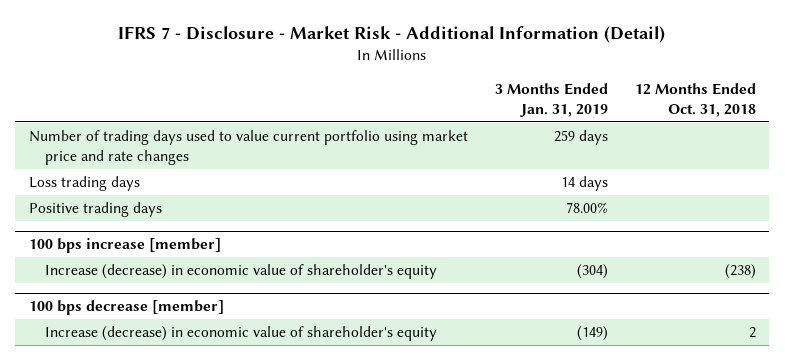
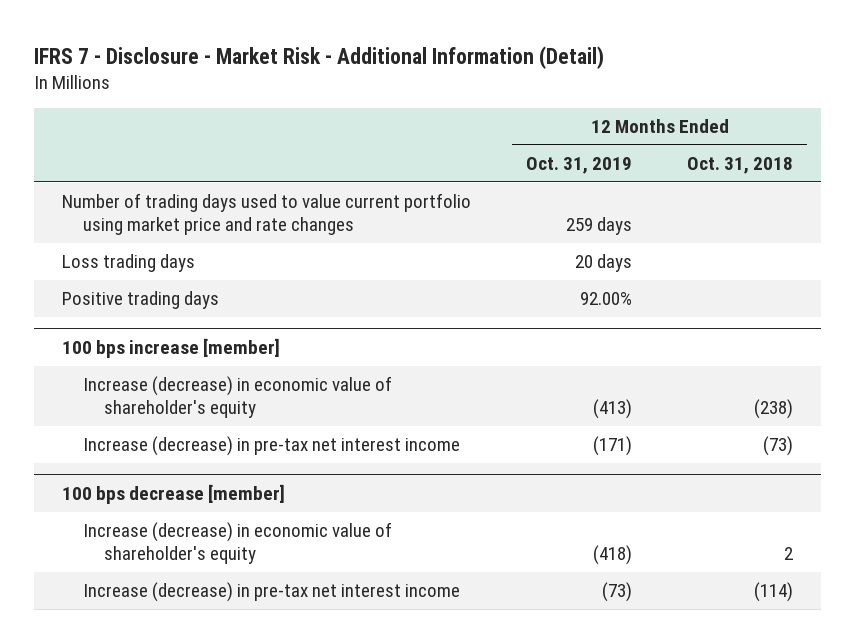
[494,82,608,117] 3 Months Ended Jan. 31, 2019 -> none
none -> [526,156,633,174] Oct. 31, 2019
none -> [82,436,460,457] Increase (decrease) in pre-tax net interest income
none -> [82,582,460,603] Increase (decrease) in pre-tax net interest income

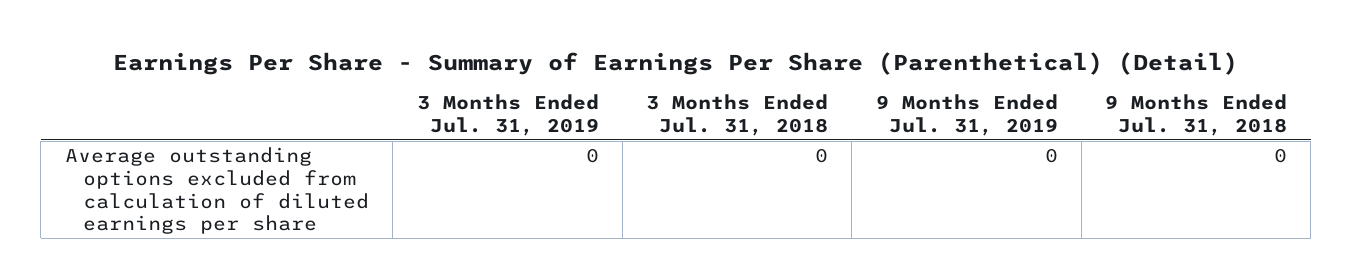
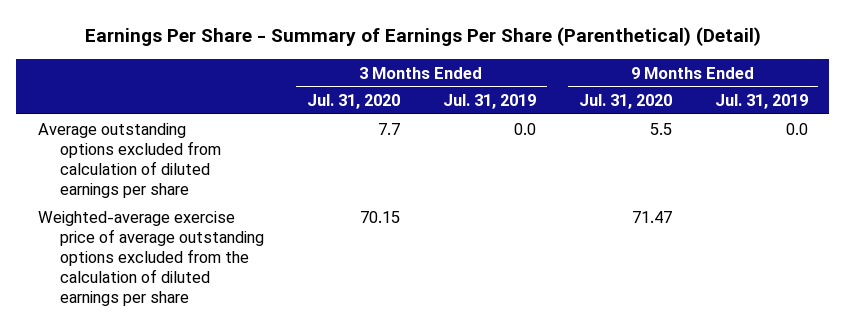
[646,94,829,136] 3 Months Ended Jul. 31, 2018 -> none
[1105,94,1288,136] 9 Months Ended Jul. 31, 2018 -> none
none -> [306,93,400,109] Jul. 31, 2020
none -> [578,93,672,109] Jul. 31, 2020
[585,147,599,163] 0 -> [513,122,536,135] 0.0
[1044,147,1058,163] 0 -> [785,122,808,135] 0.0
none -> [37,210,264,306] Weighted-average exercise price of average outstanding options excluded from the calculation of diluted earnings per share

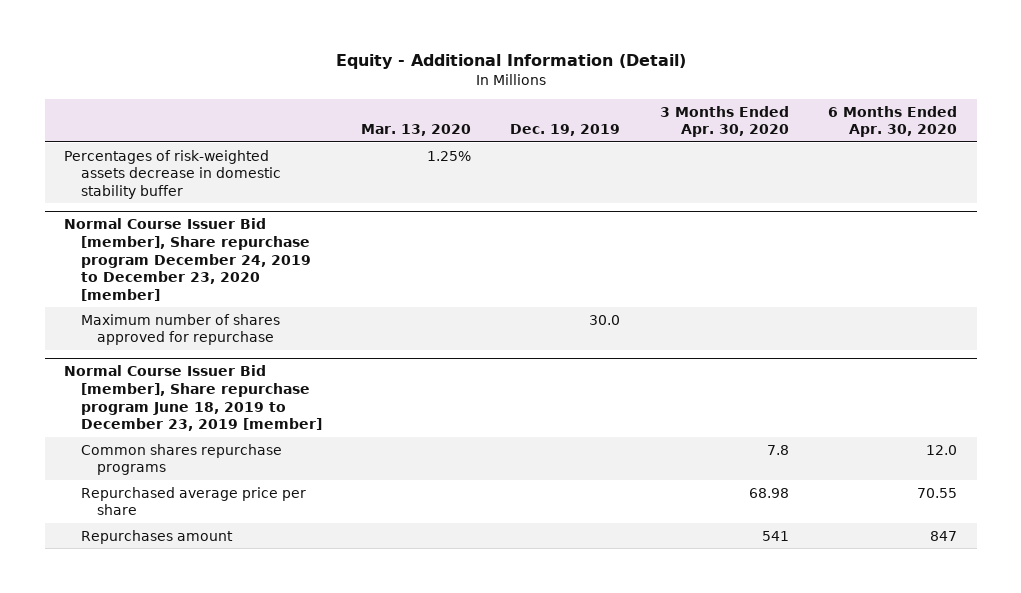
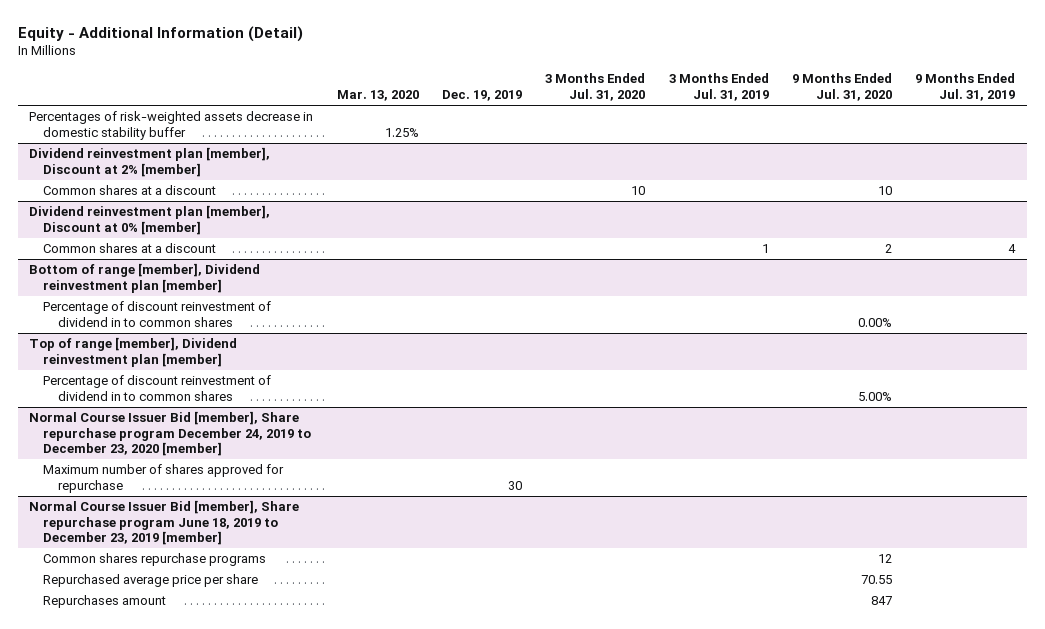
[659,105,789,138] 3 Months Ended Apr. 30, 2020 -> none
[827,105,957,138] 6 Months Ended Apr. 30, 2020 -> none
none -> [545,73,646,101] 3 Months Ended Jul. 31, 2020
none -> [668,73,769,101] 3 Months Ended Jul. 31, 2019
none -> [792,73,893,101] 9 Months Ended Jul. 31, 2020
none -> [915,73,1016,101] 9 Months Ended Jul. 31, 2019
none -> [29,147,271,177] Dividend reinvestment plan [member], Discount at 2% [member]
none -> [43,185,217,196] Common shares at a discount
none -> [29,205,271,235] Dividend reinvestment plan [member], Discount at 0% [member]
none -> [43,243,217,254] Common shares at a discount
none -> [29,263,261,293] Bottom of range [member], Dividend reinvestment plan [member]
none -> [43,301,272,327] Percentage of discount reinvestment of dividend in to common shares
none -> [29,337,238,367] Top of range [member], Dividend reinvestment plan [member]
none -> [43,375,272,401] Percentage of discount reinvestment of dividend in to common shares
[589,314,621,325] 30.0 -> [508,480,523,490] 30

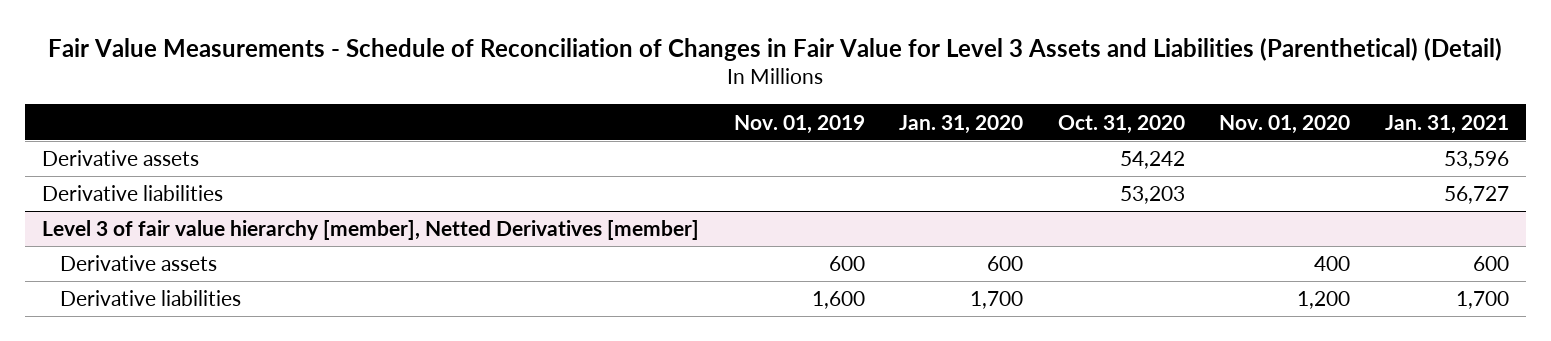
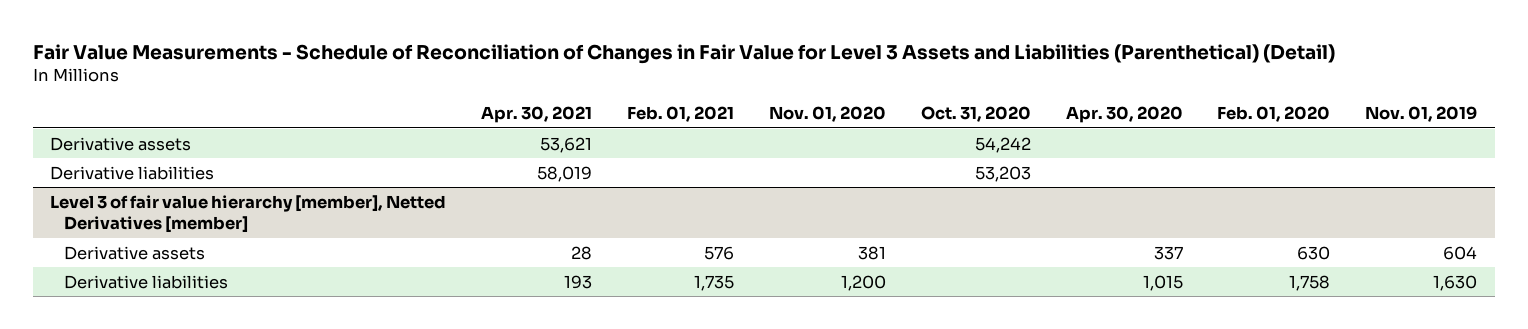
[899,114,1024,134] Jan. 31, 2020 -> none
[1384,114,1509,134] Jan. 31, 2021 -> none
none -> [481,105,593,123] Apr. 30, 2021
none -> [627,105,735,122] Feb. 01, 2021
none -> [1065,105,1183,123] Apr. 30, 2020
none -> [1217,105,1331,122] Feb. 01, 2020
[828,256,865,272] 600 -> [1443,245,1478,260] 604
[1314,256,1351,272] 400 -> [857,245,886,260] 381
[811,291,865,310] 1,600 -> [1433,274,1478,291] 1,630

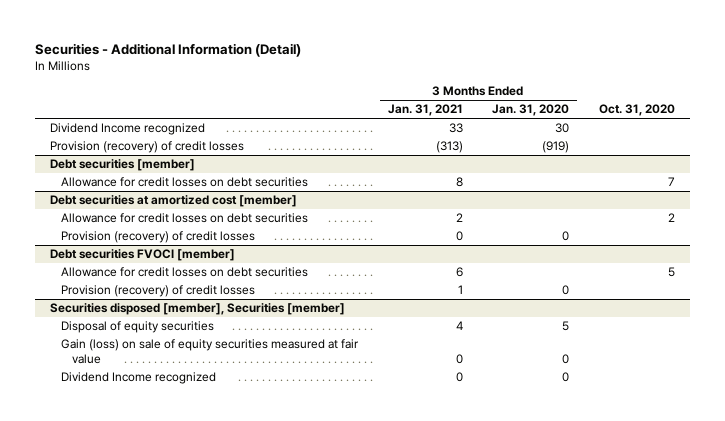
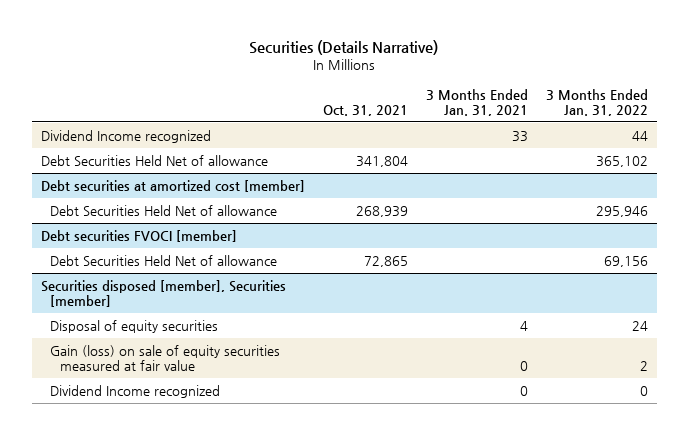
[35,42,302,57] Securities - Additional Information (Detail) -> [249,39,439,55] Securities (Details Narrative)
[492,104,570,117] Jan. 31, 2020 -> none
[598,104,675,117] Oct. 31, 2020 -> none
none -> [322,104,408,116] Oct. 31, 2021
none -> [546,88,649,116] 3 Months Ended Jan. 31, 2022
[50,141,245,154] Provision (recovery) of credit losses -> none
[50,159,196,172] Debt securities [member] -> none
[60,177,308,188] Allowance for credit losses on debt securities -> none
none -> [40,155,268,167] Debt Securities Held Net of allowance
[60,213,308,224] Allowance for credit losses on debt securities -> none
[60,231,255,244] Provision (recovery) of credit losses -> none
none -> [50,205,278,217] Debt Securities Held Net of allowance
[60,267,308,278] Allowance for credit losses on debt securities -> none
[60,285,255,298] Provision (recovery) of credit losses -> none
none -> [50,255,278,267] Debt Securities Held Net of allowance

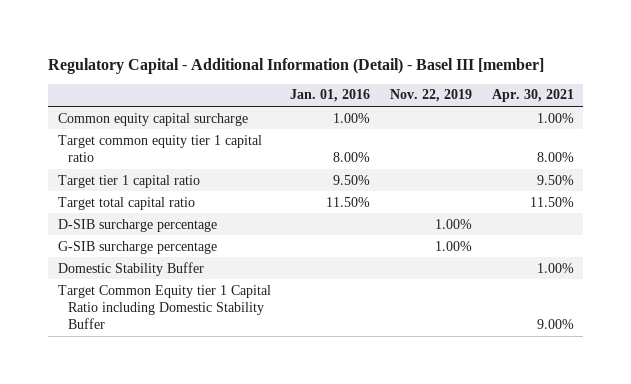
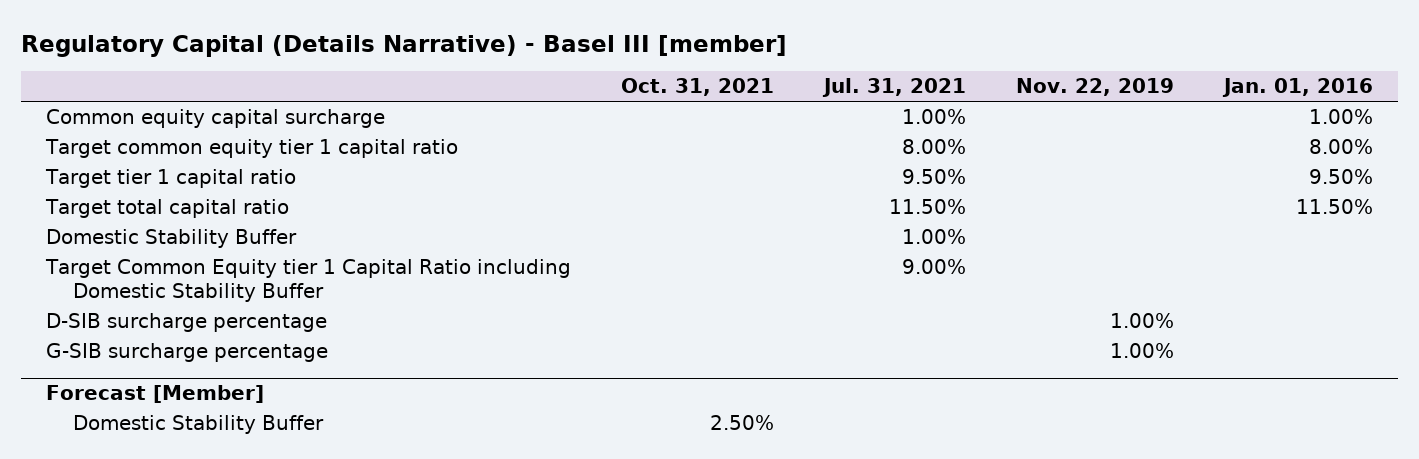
[47,57,544,74] Regulatory Capital - Additional Information (Detail) - Basel III [member] -> [21,34,788,57] Regulatory Capital (Details Narrative) - Basel III [member]
[491,89,574,103] Apr. 30, 2021 -> none
none -> [621,78,775,97] Oct. 31, 2021
none -> [822,78,967,98] Jul. 31, 2021
[57,218,217,232] D-SIB surcharge percentage -> [46,313,328,333] D-SIB surcharge percentage
[57,240,217,254] G-SIB surcharge percentage -> [46,343,329,363] G-SIB surcharge percentage
none -> [46,385,265,404] Forecast [Member]
none -> [73,415,325,435] Domestic Stability Buffer

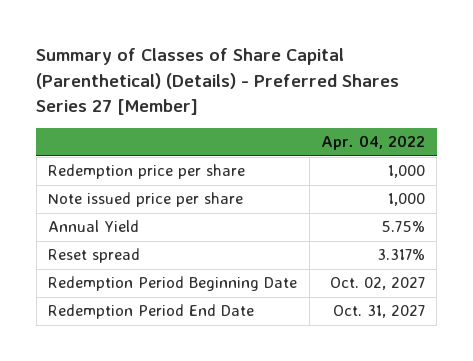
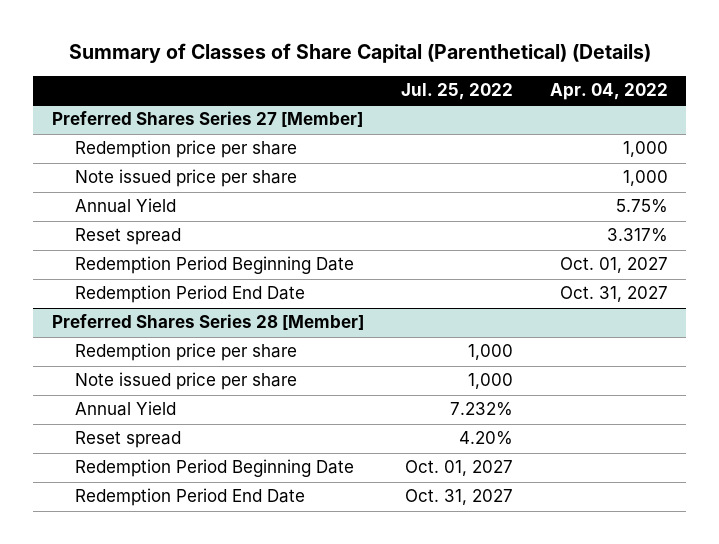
[36,48,400,115] Summary of Classes of Share Capital (Parenthetical) (Details) - Preferred Shares Series 27 [Member] -> [68,43,651,64] Summary of Classes of Share Capital (Parenthetical) (Details)
none -> [400,83,513,101] Jul. 25, 2022
none -> [51,111,363,128] Preferred Shares Series 27 [Member]
[329,277,425,291] Oct. 02, 2027 -> [559,257,668,274] Oct. 01, 2027
none -> [51,314,364,331] Preferred Shares Series 28 [Member]
none -> [75,343,298,362] Redemption price per share
none -> [75,372,298,391] Note issued price per share
none -> [75,401,177,417] Annual Yield
none -> [75,431,182,449] Reset spread
none -> [75,459,355,478] Redemption Period Beginning Date
none -> [75,488,306,507] Redemption Period End Date

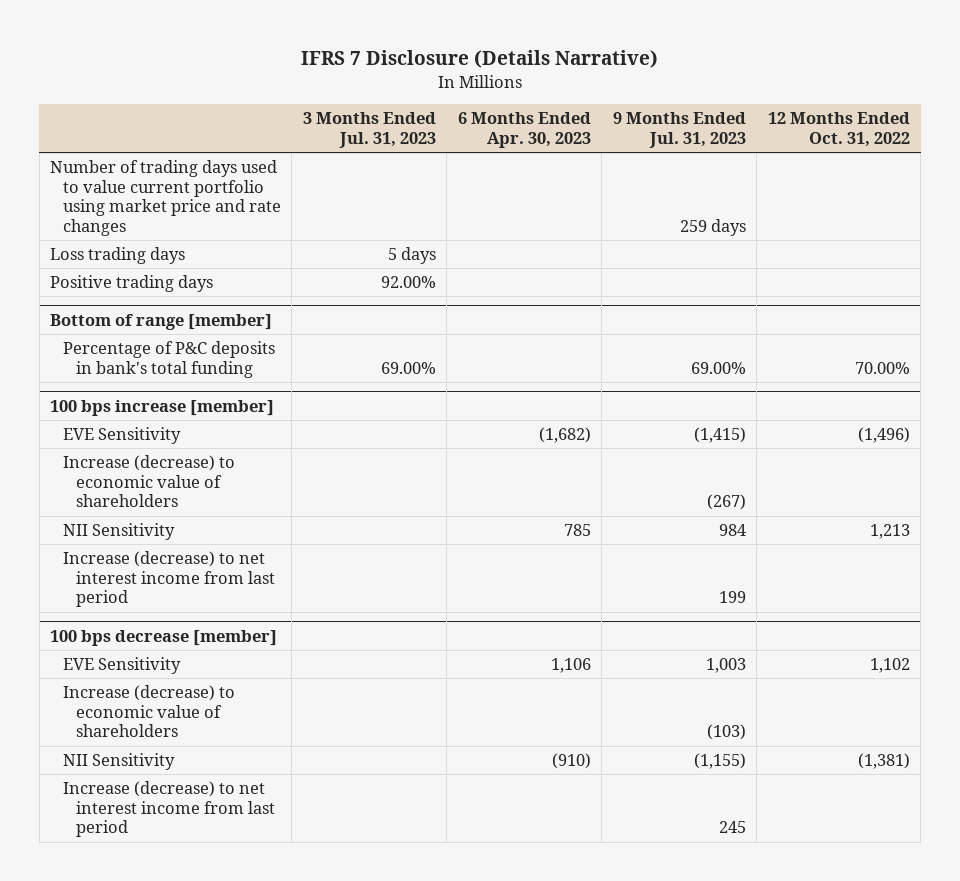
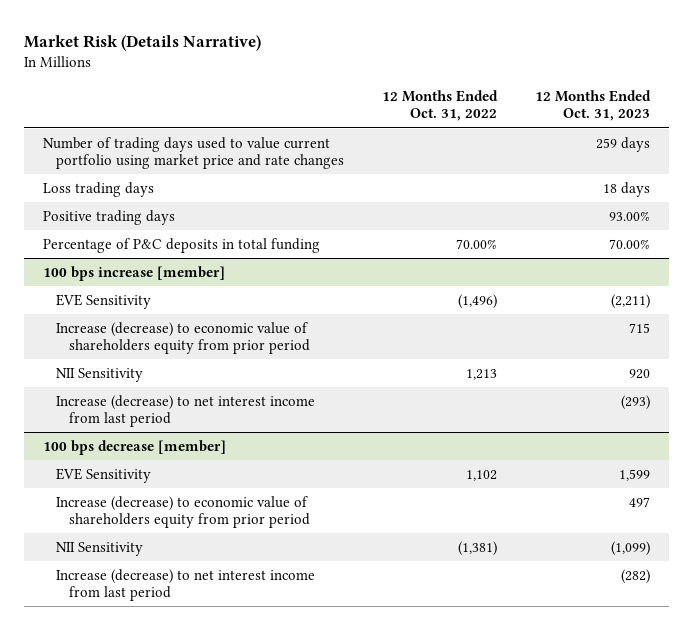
[300,50,658,69] IFRS 7 Disclosure (Details Narrative) -> [24,35,262,52] Market Risk (Details Narrative)
[302,112,436,149] 3 Months Ended Jul. 31, 2023 -> none
[457,112,591,149] 6 Months Ended Apr. 30, 2023 -> none
[612,112,746,149] 9 Months Ended Jul. 31, 2023 -> none
none -> [535,90,652,122] 12 Months Ended Oct. 31, 2023
[50,313,273,330] Bottom of range [member] -> none
[62,341,275,378] Percentage of P&C deposits in bank's total funding -> none
none -> [43,237,321,253] Percentage of P&C deposits in total funding
[62,455,235,508] Increase (decrease) to economic value of shareholders -> [56,321,310,355] Increase (decrease) to economic value of shareholders equity from prior period
[62,685,235,738] Increase (decrease) to economic value of shareholders -> [56,495,310,529] Increase (decrease) to economic value of shareholders equity from prior period

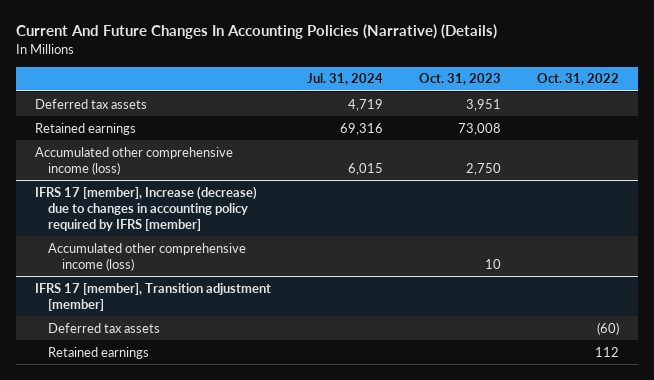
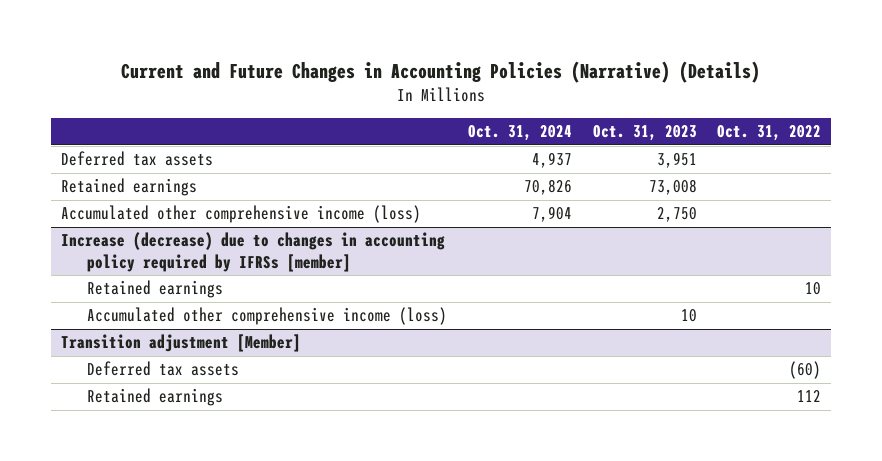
[16,24,498,40] Current And Future Changes In Accounting Policies (Narrative) (Details) -> [121,60,761,83] Current and Future Changes in Accounting Policies (Narrative) (Details)
[306,73,383,86] Jul. 31, 2024 -> none
none -> [468,125,573,142] Oct. 31, 2024
[34,185,257,231] IFRS 17 [member], Increase (decrease) due to changes in accounting policy required by IFRS [member] -> [61,232,446,273] Increase (decrease) due to changes in accounting policy required by IFRSs [member]
none -> [87,280,224,299] Retained earnings
[34,282,271,311] IFRS 17 [member], Transition adjustment [member] -> [61,334,302,353] Transition adjustment [Member]

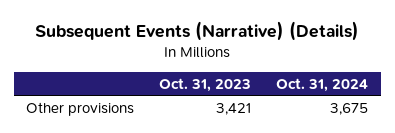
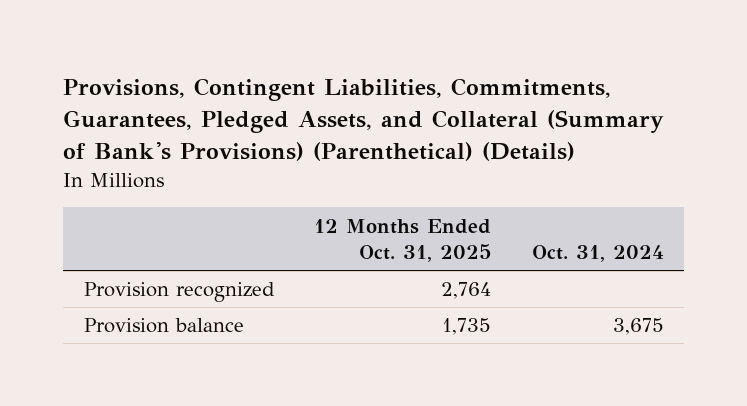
[35,20,360,41] Subsequent Events (Narrative) (Details) -> [63,78,665,162] Provisions, Contingent Liabilities, Commitments, Guarantees, Pledged Assets, and Collateral (Summary of Bank's Provisions) (Parenthetical) (Details)
[159,77,252,92] Oct. 31, 2023 -> none
none -> [314,218,492,263] 12 Months Ended Oct. 31, 2025
none -> [83,282,275,303] Provision recognized
[26,101,135,116] Other provisions -> [83,318,244,334] Provision balance

